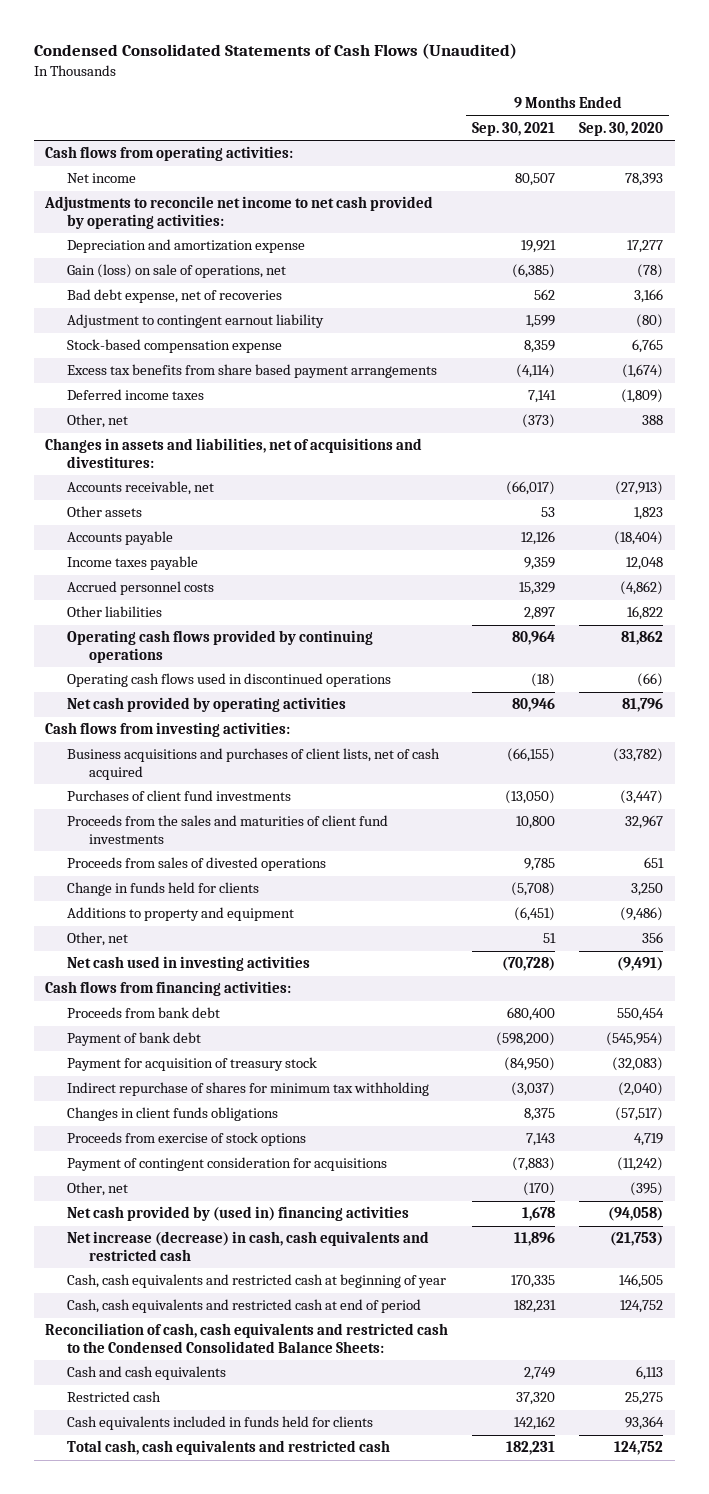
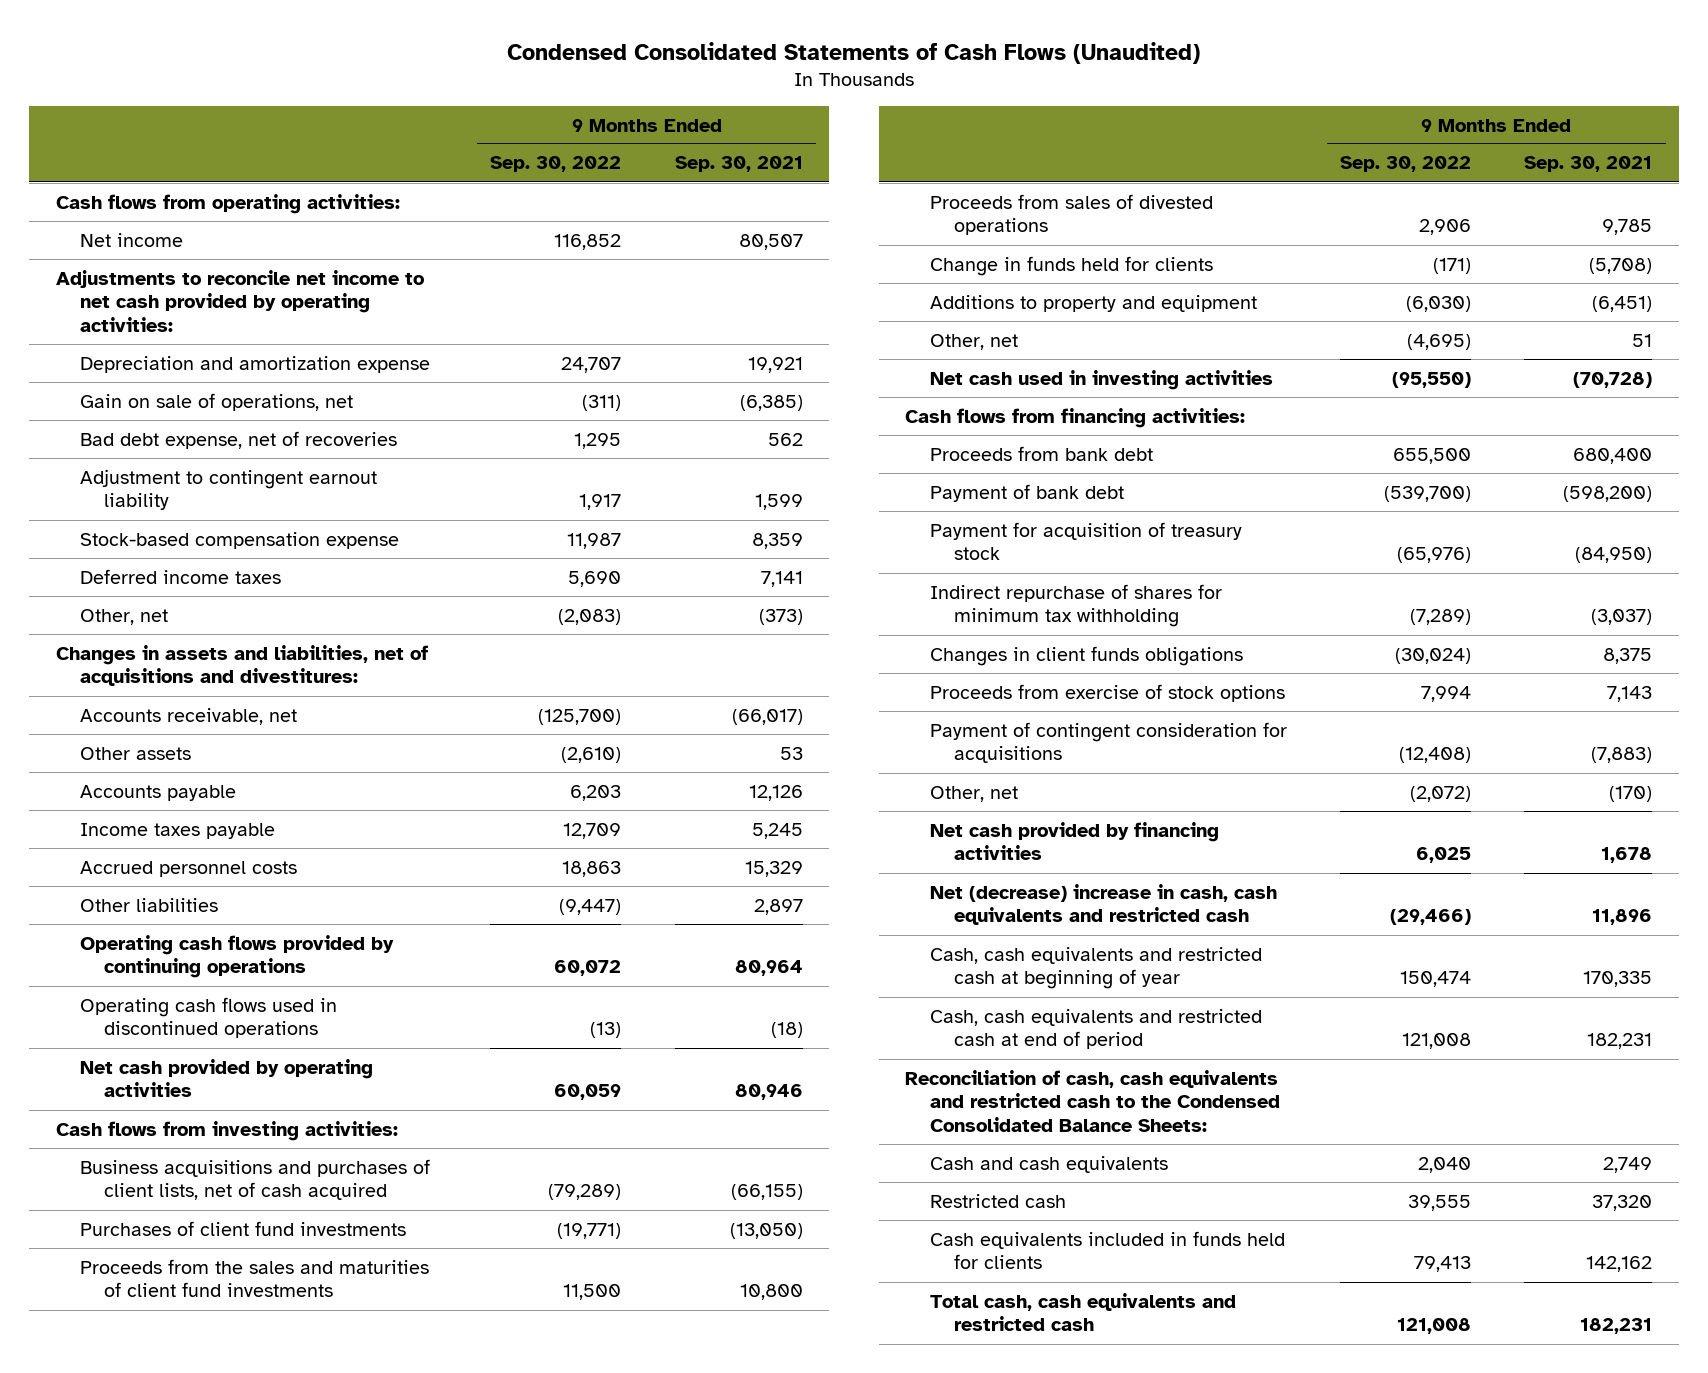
[579,121,664,136] Sep. 30, 2020 -> none
none -> [490,156,622,173] Sep. 30, 2022
[67,264,287,279] Gain (loss) on sale of operations, net -> [80,392,354,411] Gain on sale of operations, net
[67,364,438,379] Excess tax benefits from share based payment arrangements -> none
[524,557,556,571] 9,359 -> [751,822,803,839] 5,245
[67,1206,410,1222] Net cash provided by (used in) financing activities -> [929,821,1219,861] Net cash provided by financing activities
[67,1231,430,1261] Net increase (decrease) in cash, cash equivalents and restricted cash -> [929,883,1277,926] Net (decrease) increase in cash, cash equivalents and restricted cash

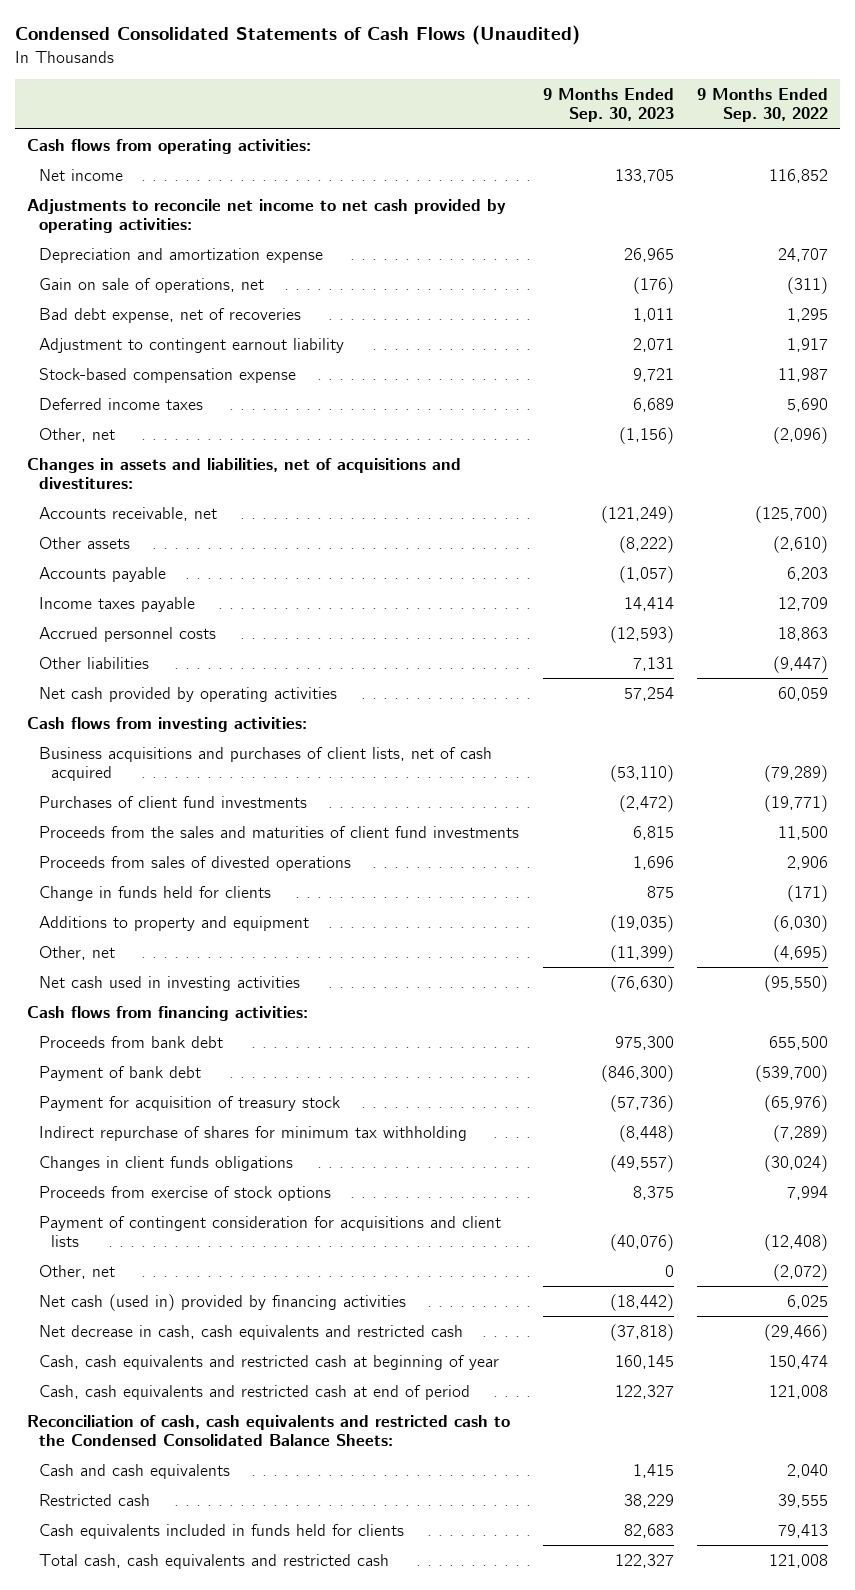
[674,156,803,173] Sep. 30, 2021 -> none
none -> [542,87,674,123] 9 Months Ended Sep. 30, 2023
[558,608,622,625] (2,083) -> [773,426,829,444] (2,096)
[80,934,395,979] Operating cash flows provided by continuing operations -> none
[80,996,338,1039] Operating cash flows used in discontinued operations -> none
[929,721,1287,764] Payment of contingent consideration for acquisitions -> [38,1215,501,1248] Payment of contingent consideration for acquisitions and client lists
[929,821,1219,861] Net cash provided by financing activities -> [38,1293,406,1311] Net cash (used in) provided by financing activities
[929,883,1277,926] Net (decrease) increase in cash, cash equivalents and restricted cash -> [38,1324,463,1340] Net decrease in cash, cash equivalents and restricted cash

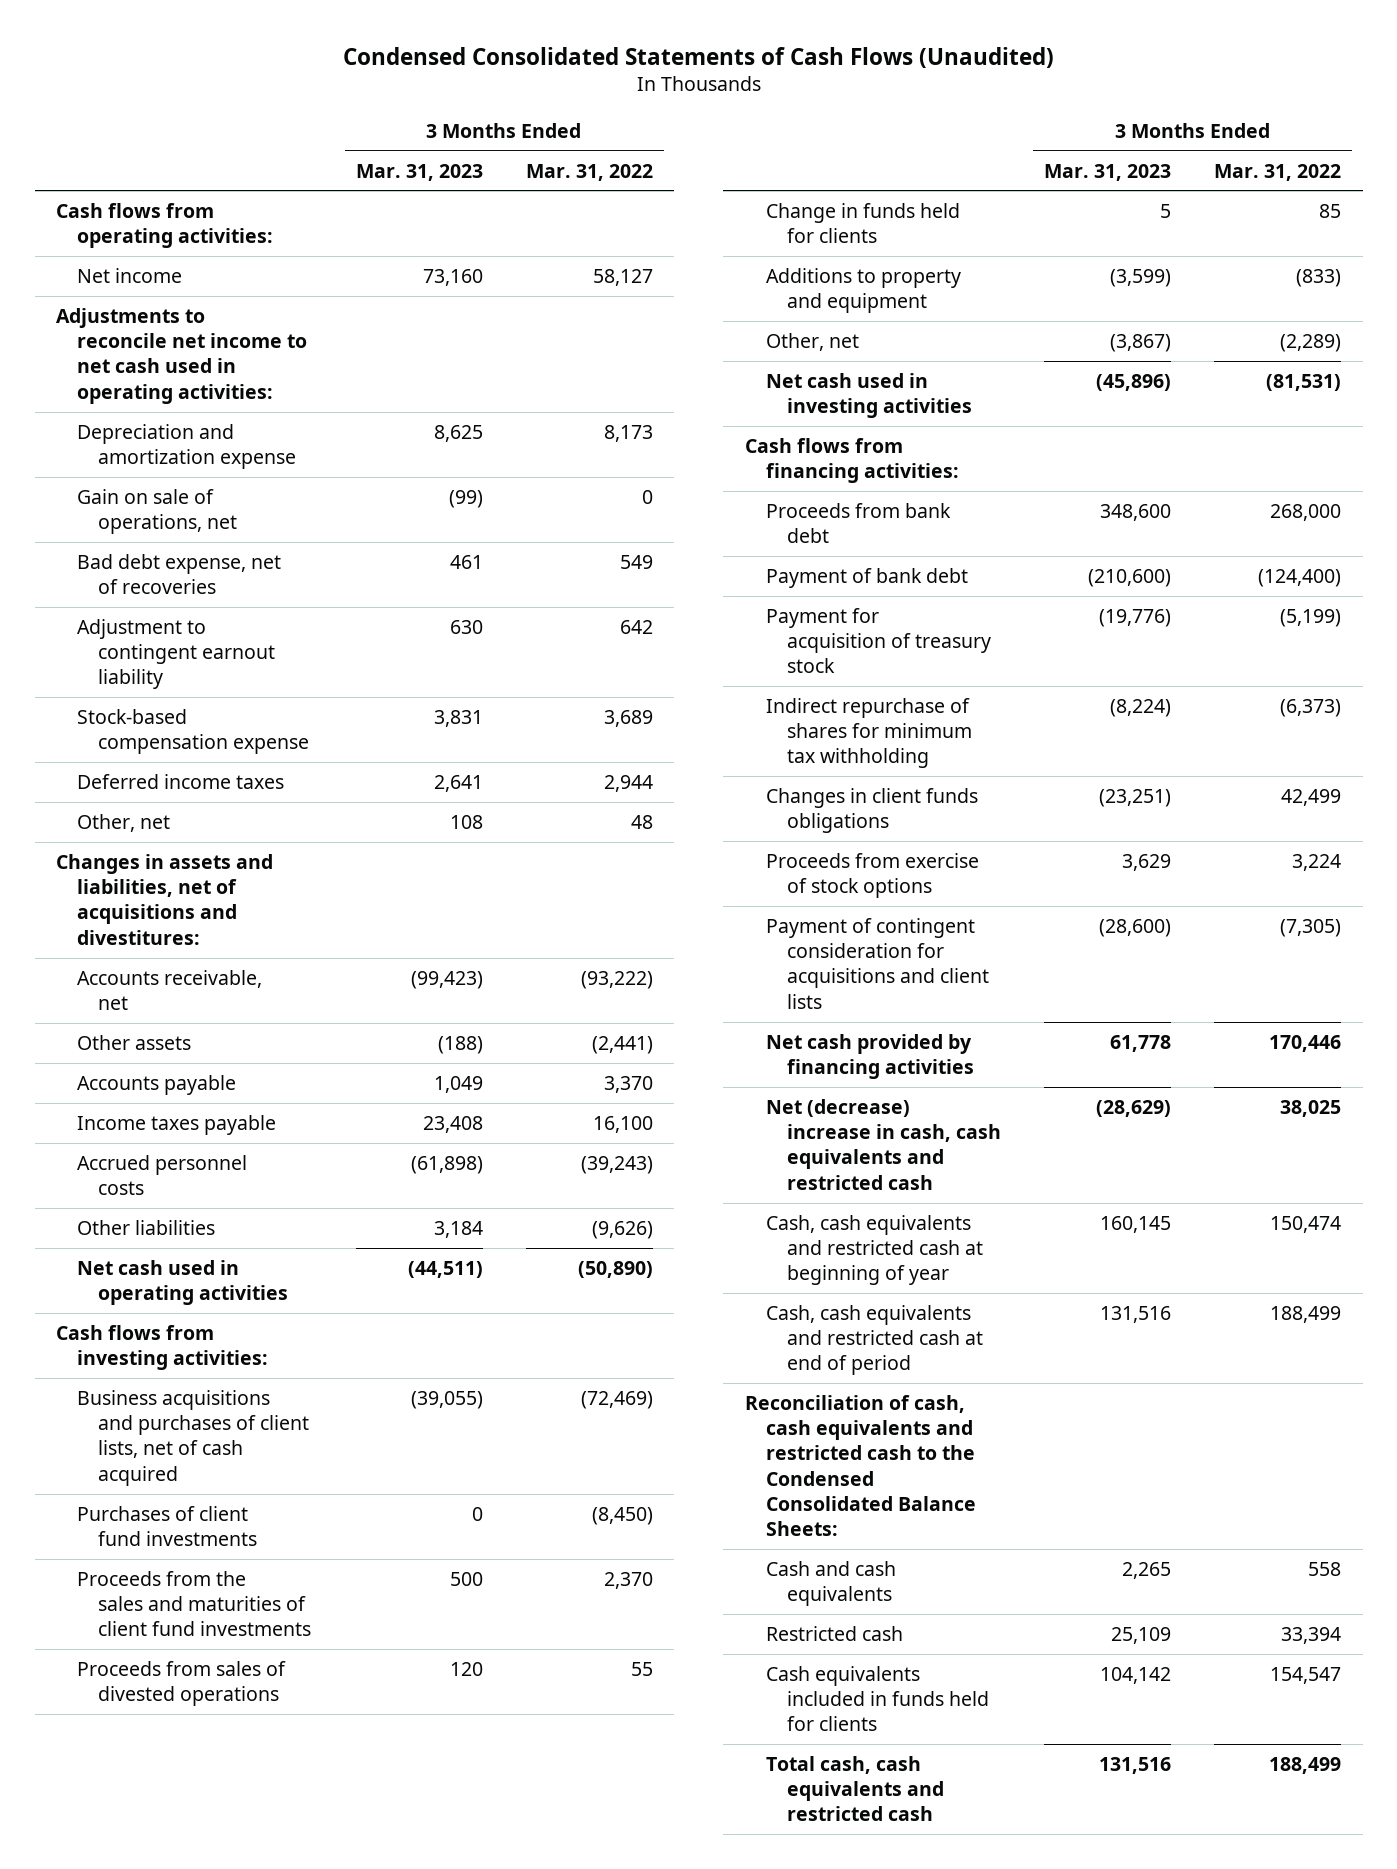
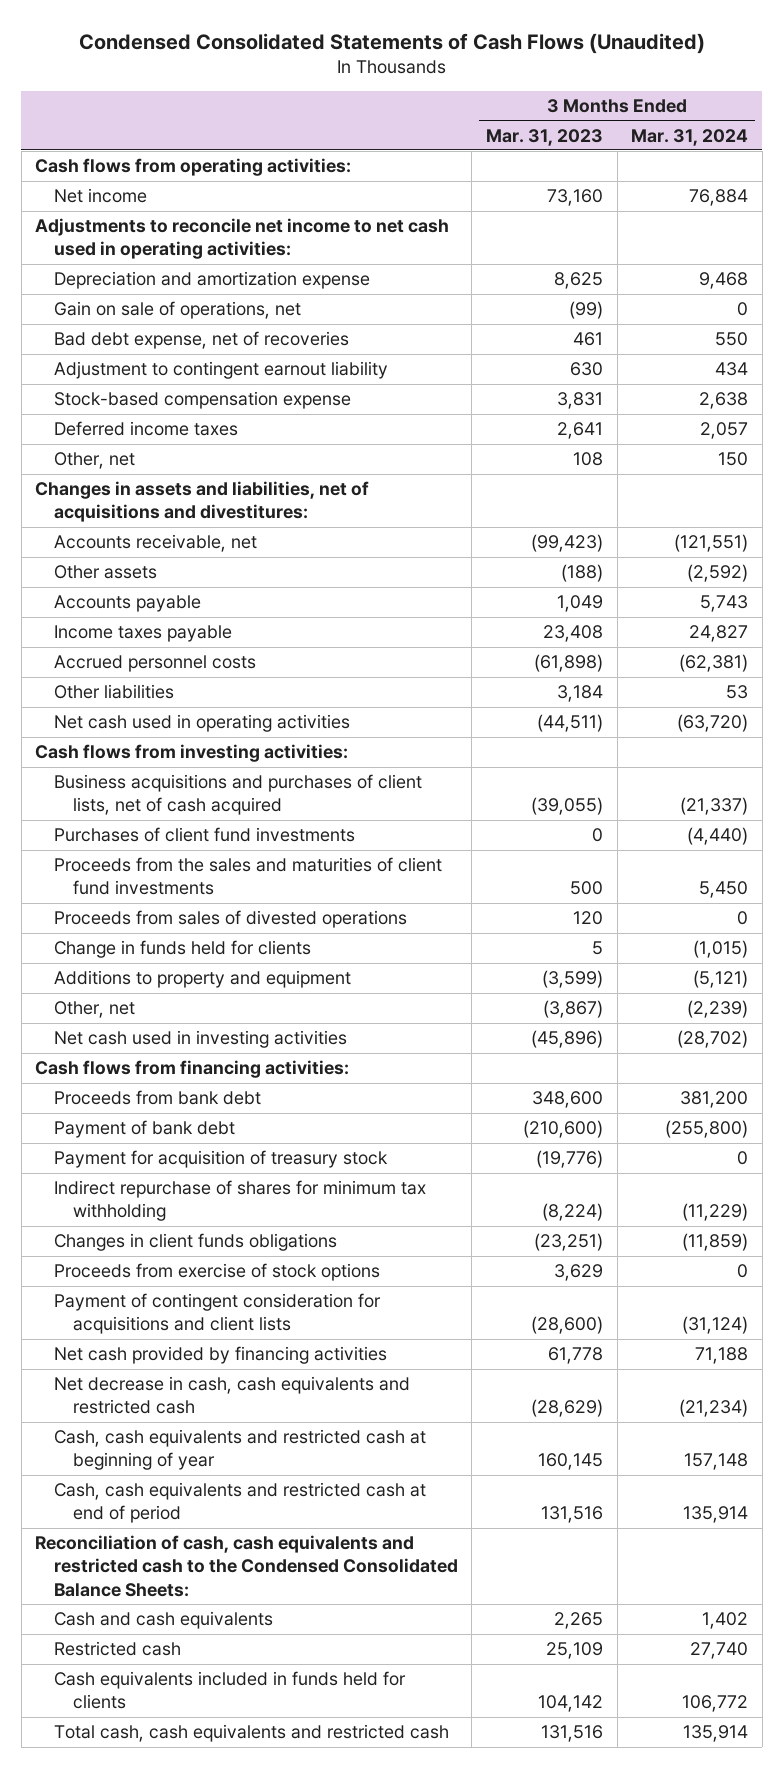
[525,163,653,181] Mar. 31, 2022 -> none
none -> [631,128,749,146] Mar. 31, 2024
[765,1098,1001,1190] Net (decrease) increase in cash, cash equivalents and restricted cash -> [53,1376,410,1415] Net decrease in cash, cash equivalents and restricted cash

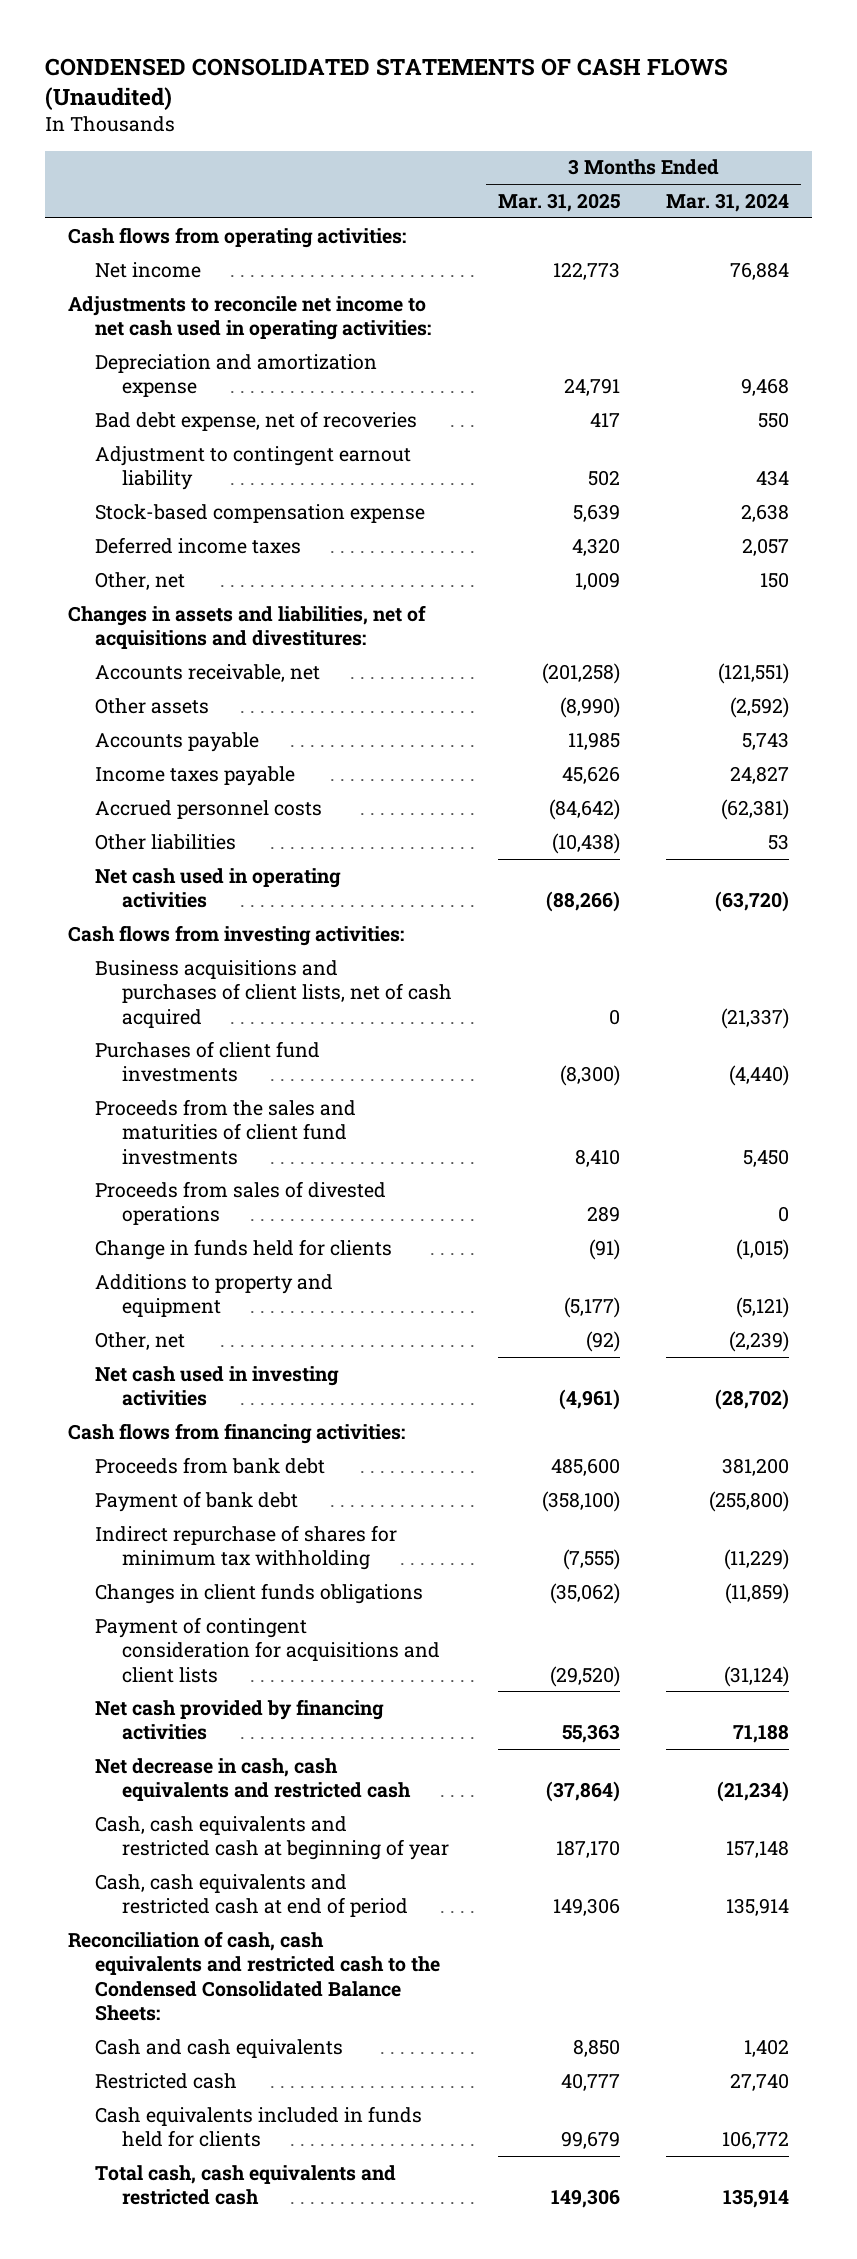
[78,32,705,54] Condensed Consolidated Statements of Cash Flows (Unaudited) -> [44,57,728,111] CONDENSED CONSOLIDATED STATEMENTS OF CASH FLOWS (Unaudited)
[485,128,603,146] Mar. 31, 2023 -> none
none -> [497,192,620,212] Mar. 31, 2025
[53,301,301,320] Gain on sale of operations, net -> none
[53,1150,388,1169] Payment for acquisition of treasury stock -> none
[53,1263,380,1282] Proceeds from exercise of stock options -> none

